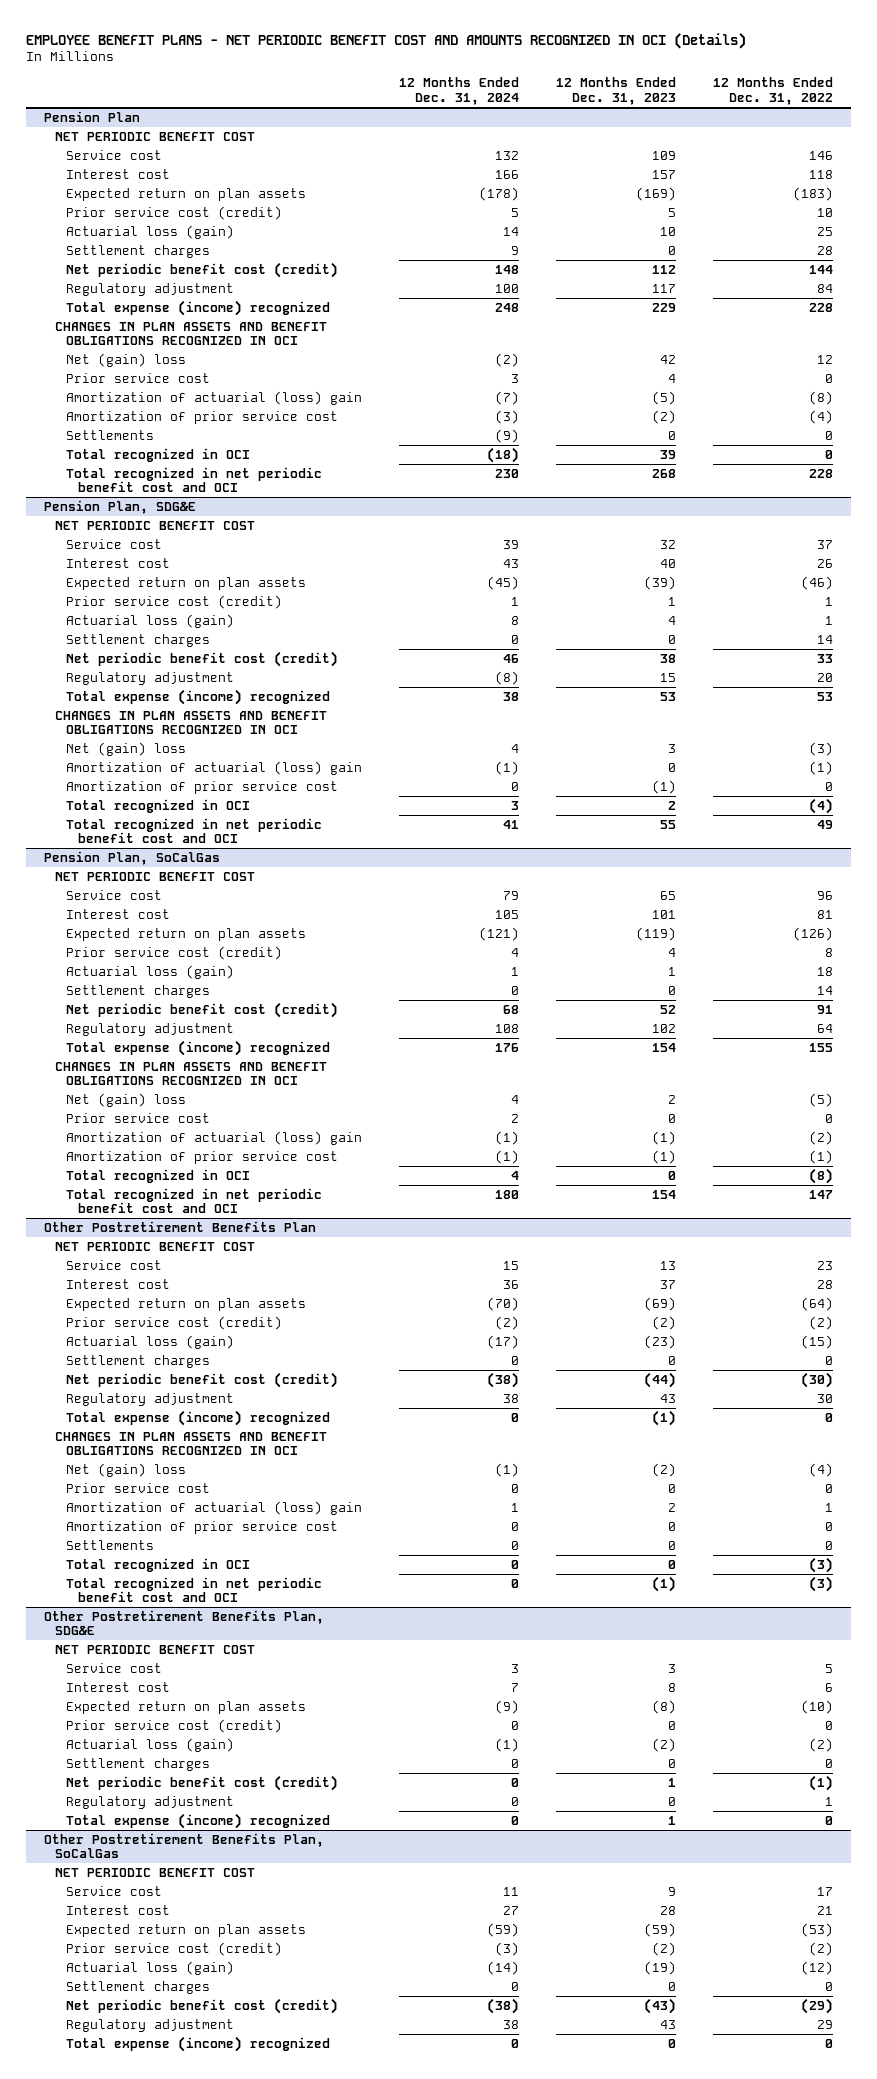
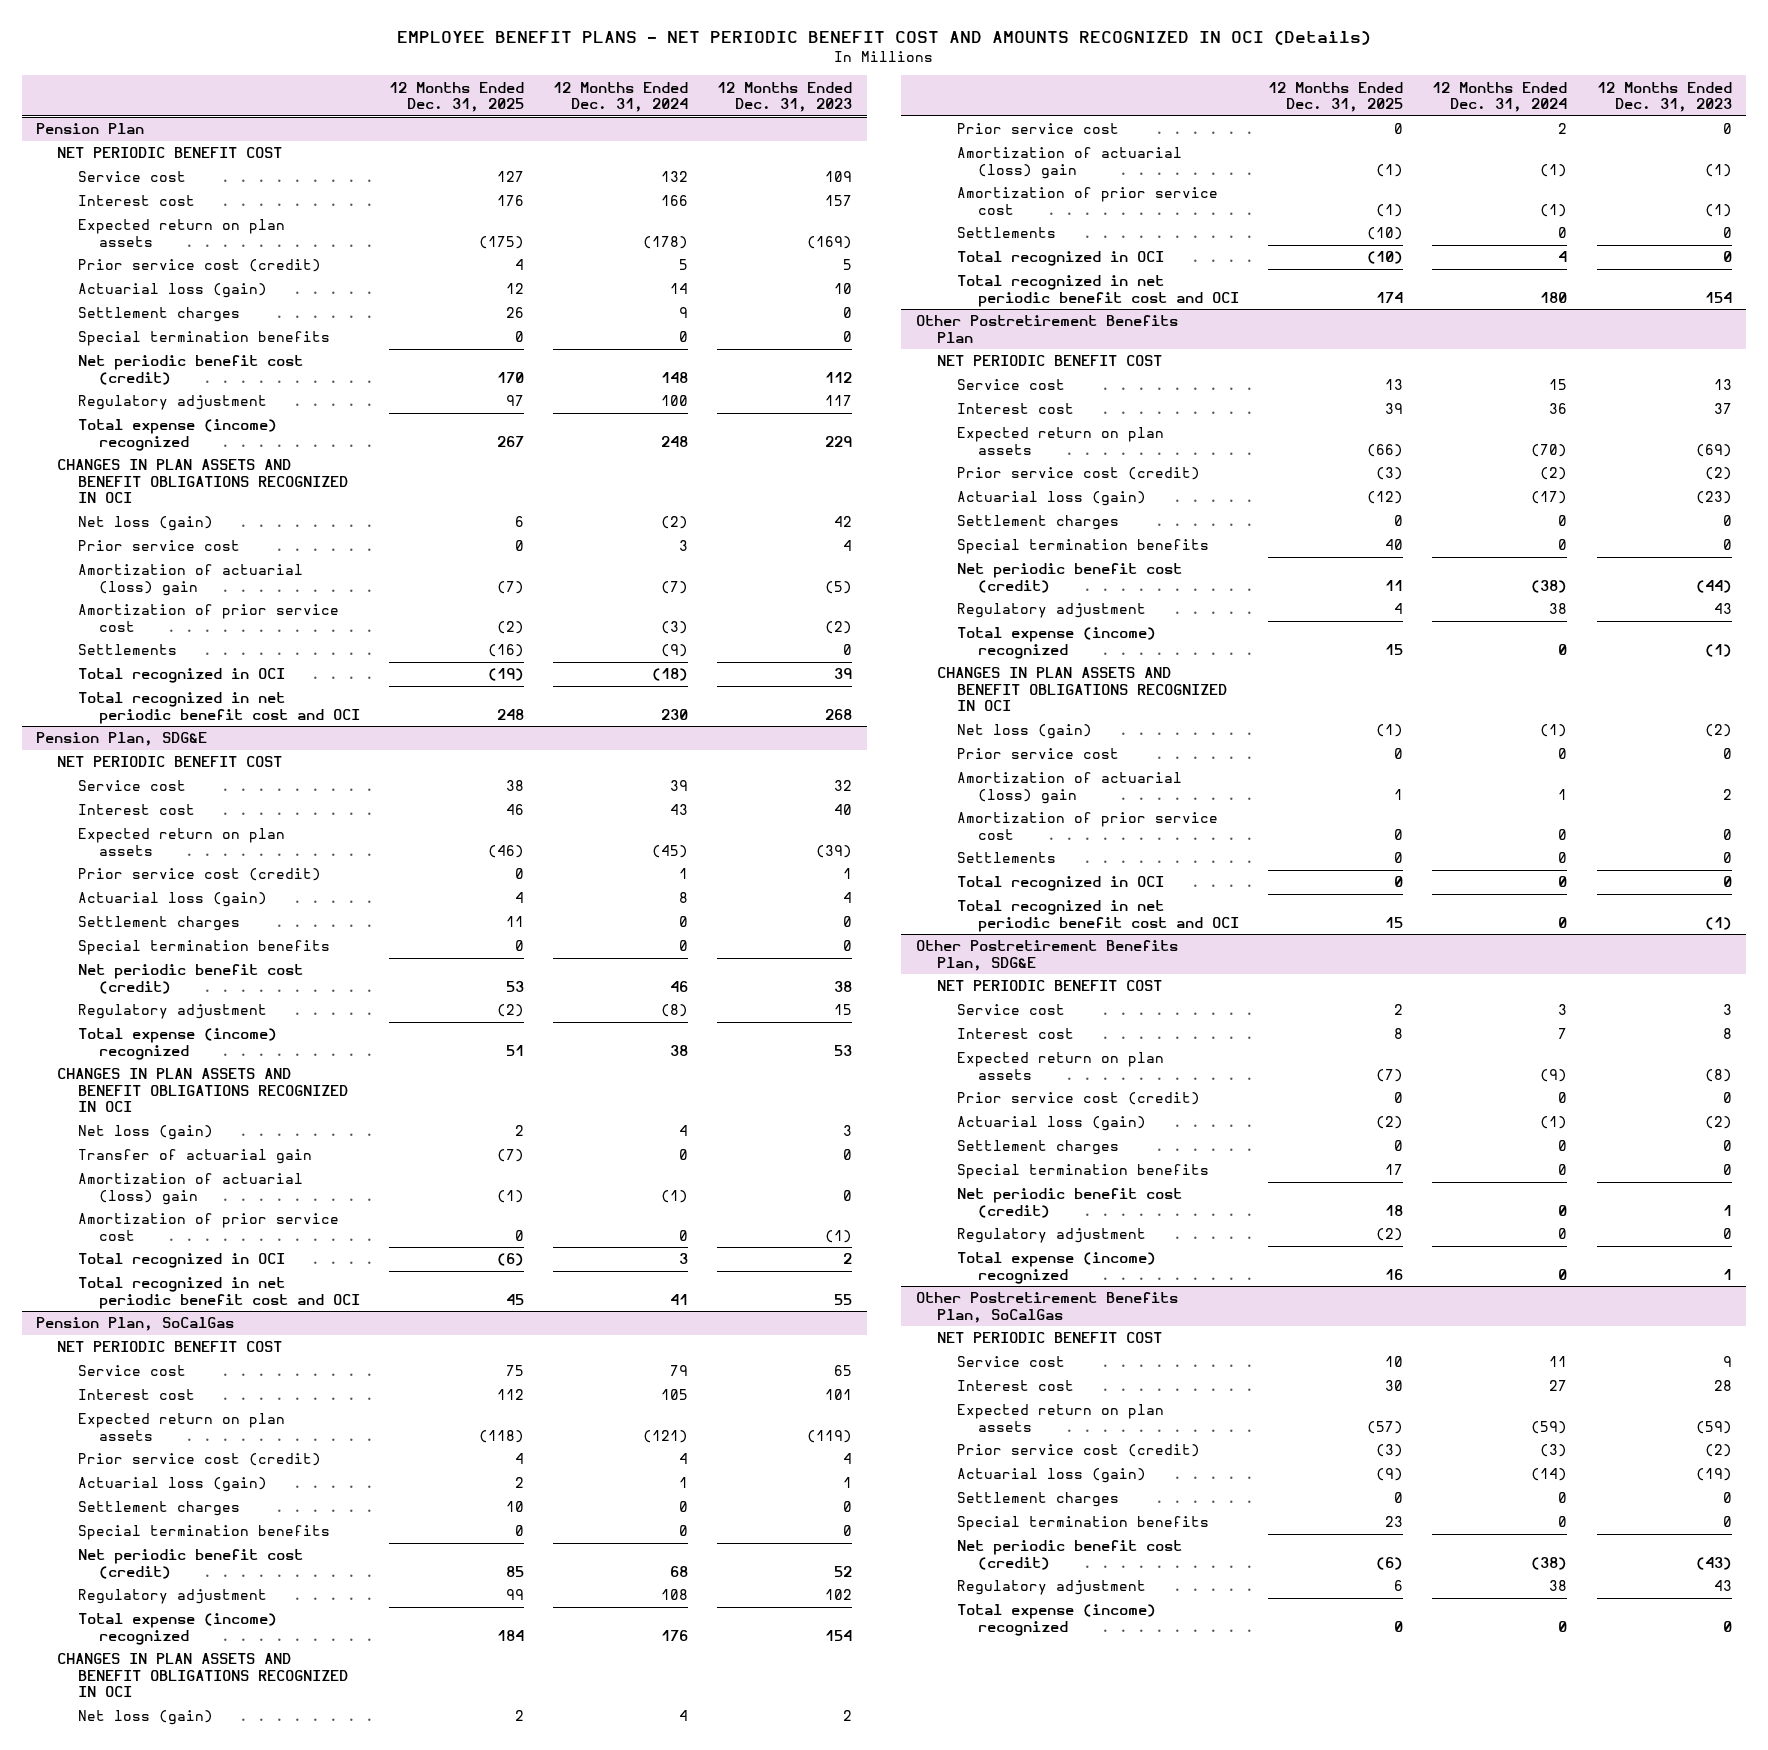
[712,77,833,105] 12 Months Ended Dec. 31, 2022 -> none
none -> [388,81,524,113] 12 Months Ended Dec. 31, 2025
none -> [77,331,330,347] Special termination benefits
[66,352,187,367] Net (gain) loss -> [77,516,213,532] Net loss (gain)
none -> [77,940,330,956] Special termination benefits
[66,741,187,756] Net (gain) loss -> [77,1125,213,1141] Net loss (gain)
none -> [77,1149,312,1165] Transfer of actuarial gain
none -> [77,1525,330,1541] Special termination benefits
[66,1092,187,1107] Net (gain) loss -> [77,1710,213,1726] Net loss (gain)
none -> [957,227,1057,239] Settlements
none -> [957,539,1210,555] Special termination benefits
[66,1462,187,1477] Net (gain) loss -> [957,724,1093,740] Net loss (gain)
none -> [957,1164,1210,1180] Special termination benefits
none -> [957,1516,1210,1532] Special termination benefits

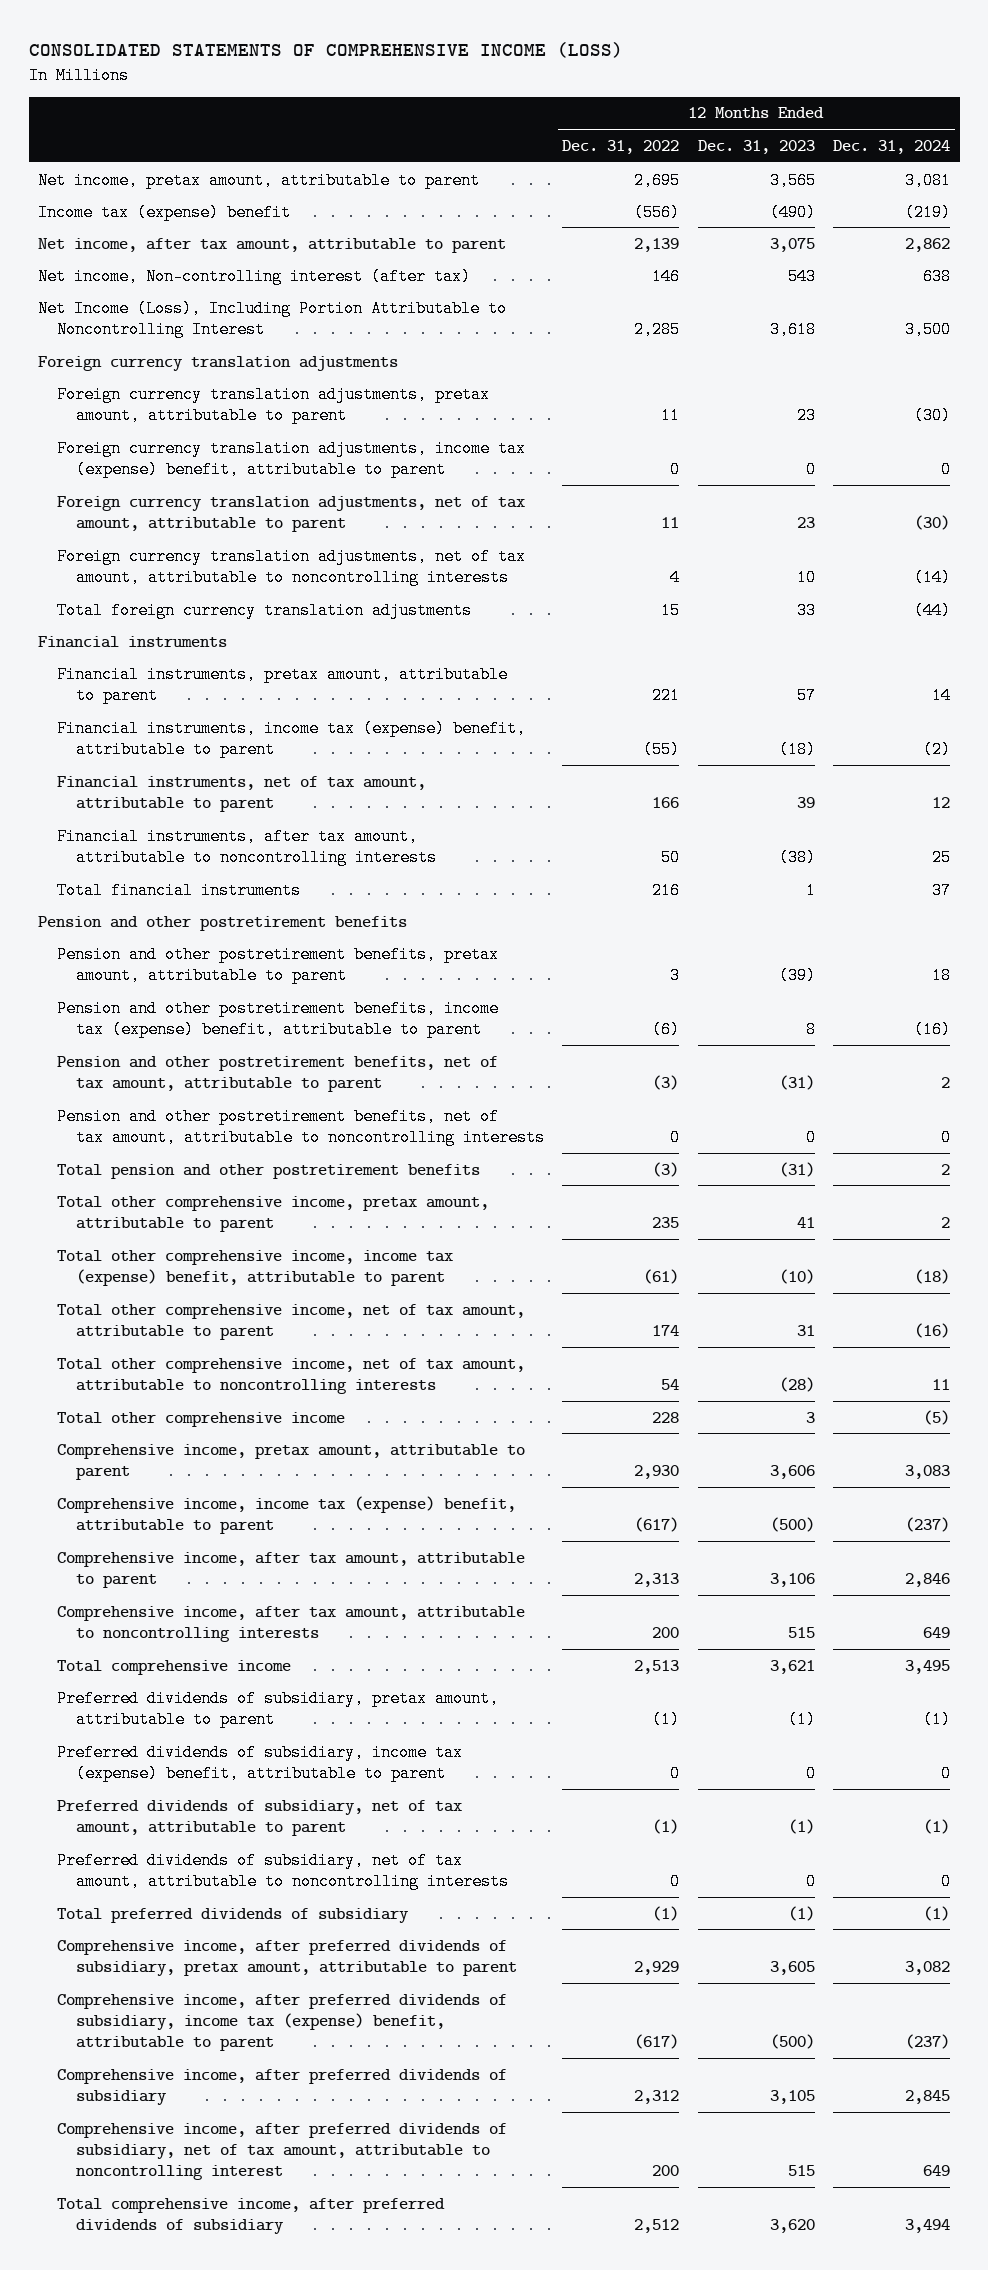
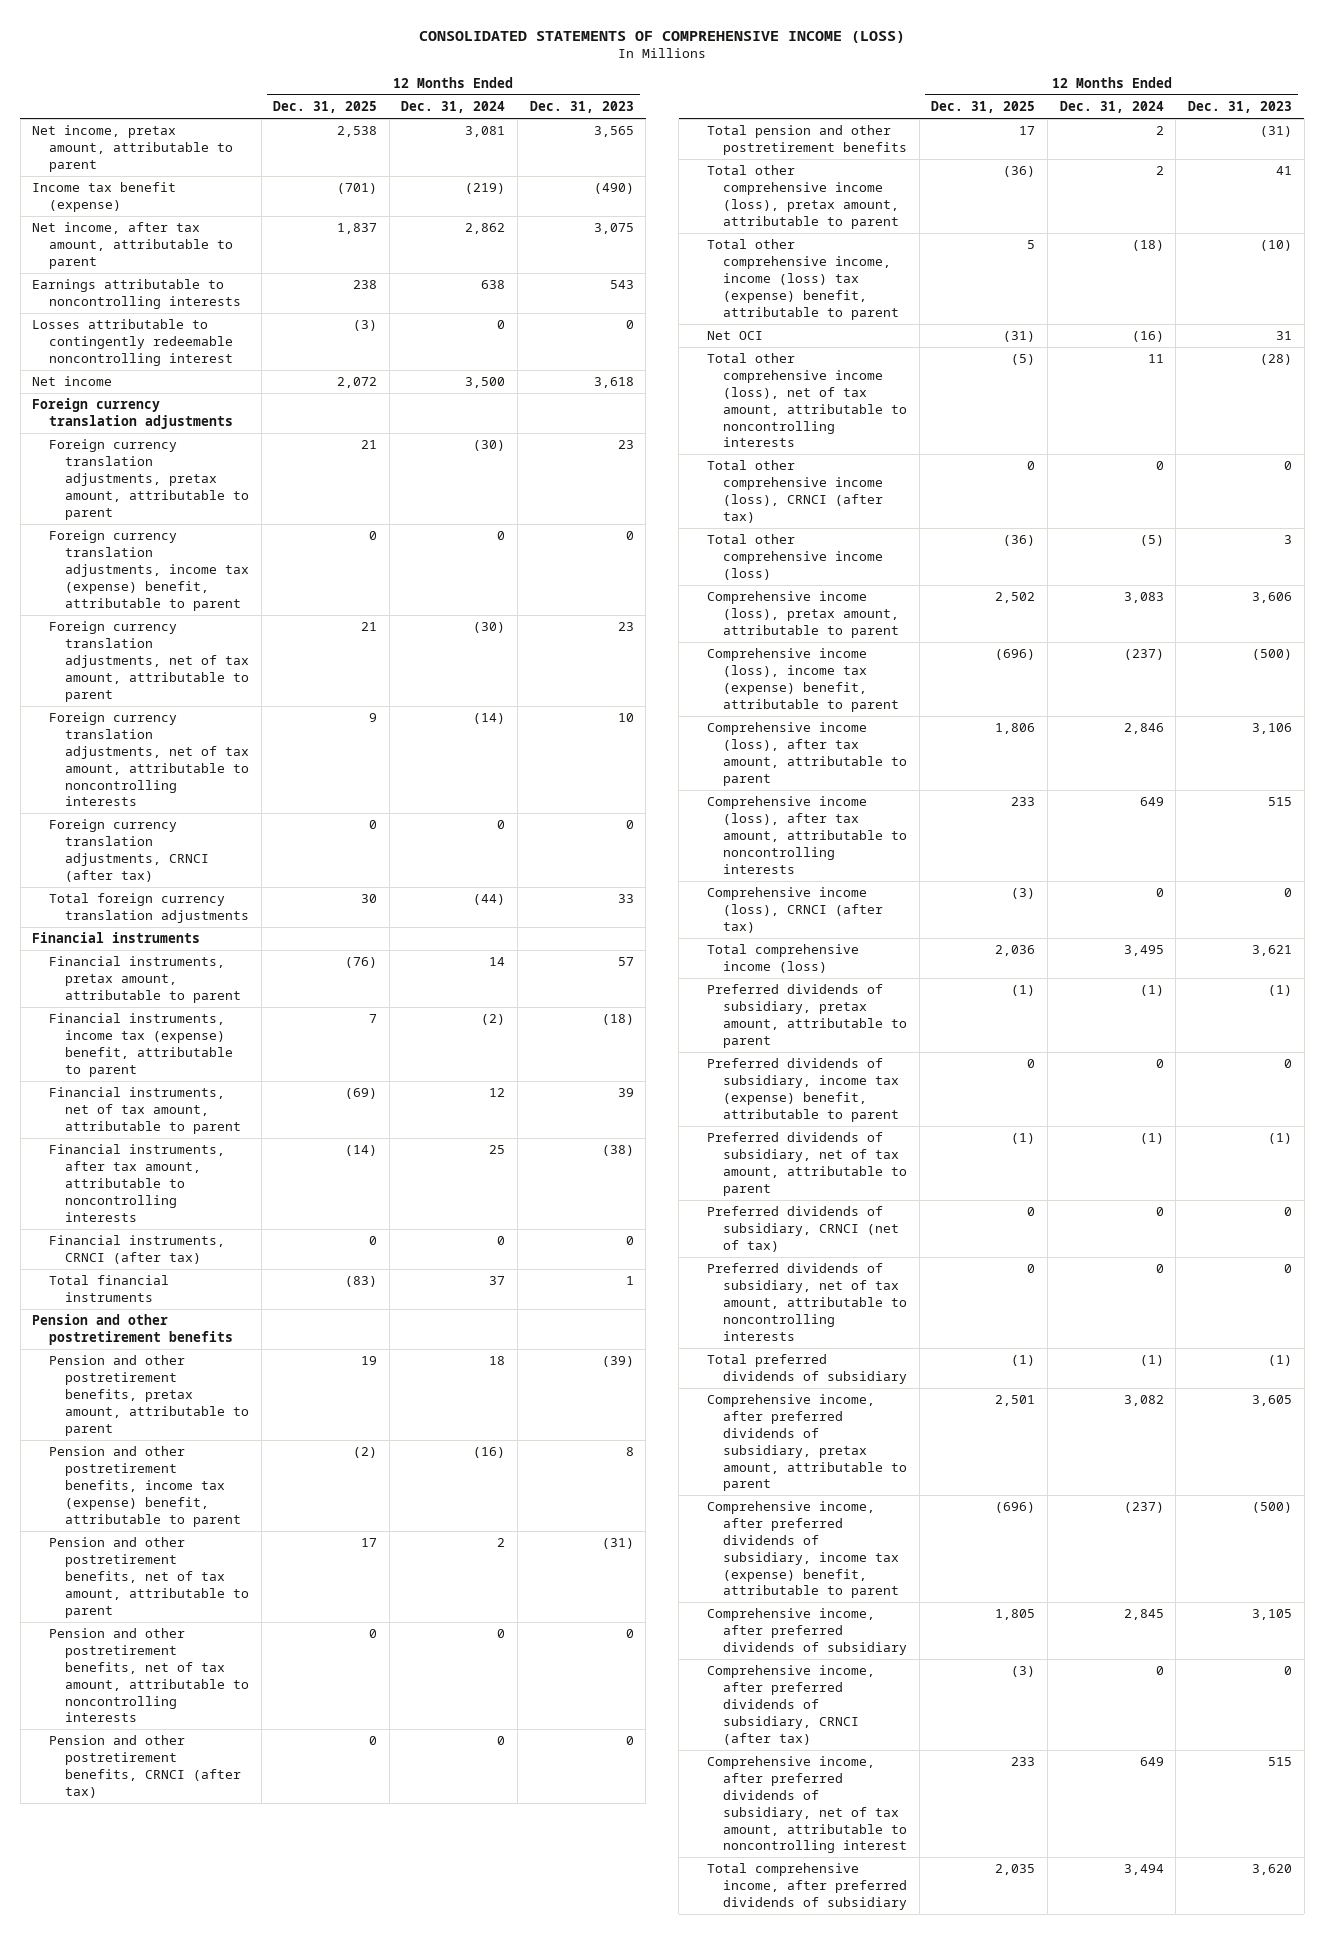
[562,139,680,154] Dec. 31, 2022 -> none
none -> [273,101,378,114] Dec. 31, 2025
[38,203,292,221] Income tax (expense) benefit -> [32,182,177,213] Income tax benefit (expense)
[38,267,472,285] Net income, Non-controlling interest (after tax) -> [32,279,241,310] Earnings attributable to noncontrolling interests
none -> [32,319,233,367] Losses attributable to contingently redeemable noncontrolling interest
[38,299,508,339] Net Income (Loss), Including Portion Attributable to Noncontrolling Interest -> [32,376,113,387] Net income
none -> [48,819,209,882] Foreign currency translation adjustments, CRNCI (after tax)
none -> [48,1235,225,1265] Financial instruments, CRNCI (after tax)
none -> [48,1735,241,1798] Pension and other postretirement benefits, CRNCI (after tax)
[57,1195,490,1233] Total other comprehensive income, pretax amount, attributable to parent -> [706,165,900,229] Total other comprehensive income (loss), pretax amount, attributable to parent
[57,1249,454,1287] Total other comprehensive income, income tax (expense) benefit, attributable to parent -> [706,239,900,320] Total other comprehensive income, income (loss) tax (expense) benefit, attributable to parent
[57,1303,526,1341] Total other comprehensive income, net of tax amount, attributable to parent -> [706,331,763,341] Net OCI
[57,1357,526,1395] Total other comprehensive income, net of tax amount, attributable to noncontrolling interests -> [706,353,908,448] Total other comprehensive income (loss), net of tax amount, attributable to noncontrolling interests
none -> [706,460,884,523] Total other comprehensive income (loss), CRNCI (after tax)
[57,1411,346,1427] Total other comprehensive income -> [706,534,884,581] Total other comprehensive income (loss)
[57,1443,526,1481] Comprehensive income, pretax amount, attributable to parent -> [706,591,900,639] Comprehensive income (loss), pretax amount, attributable to parent
[57,1495,517,1535] Comprehensive income, income tax (expense) benefit, attributable to parent -> [706,648,900,712] Comprehensive income (loss), income tax (expense) benefit, attributable to parent
[57,1551,526,1589] Comprehensive income, after tax amount, attributable to parent -> [706,722,908,786] Comprehensive income (loss), after tax amount, attributable to parent
[57,1605,526,1643] Comprehensive income, after tax amount, attributable to noncontrolling interests -> [706,796,908,874] Comprehensive income (loss), after tax amount, attributable to noncontrolling interests
none -> [706,887,884,934] Comprehensive income (loss), CRNCI (after tax)
[57,1659,292,1675] Total comprehensive income -> [706,944,859,974] Total comprehensive income (loss)
none -> [706,1206,900,1253] Preferred dividends of subsidiary, CRNCI (net of tax)
none -> [706,1665,875,1745] Comprehensive income, after preferred dividends of subsidiary, CRNCI (after tax)

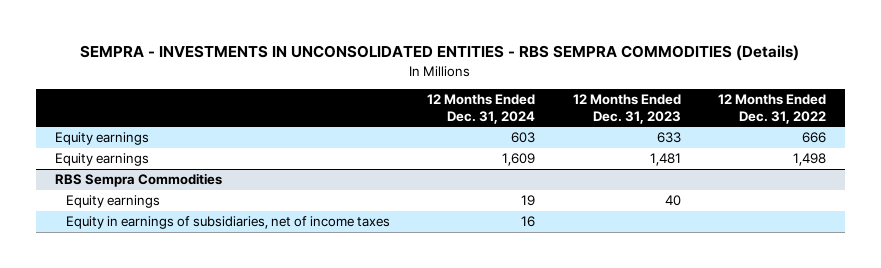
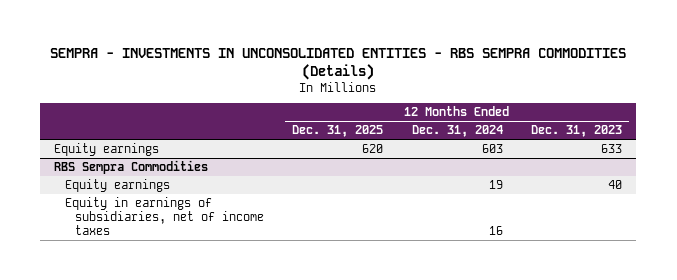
[718,94,827,124] 12 Months Ended Dec. 31, 2022 -> none
none -> [292,125,384,138] Dec. 31, 2025
[54,153,149,167] Equity earnings -> none

